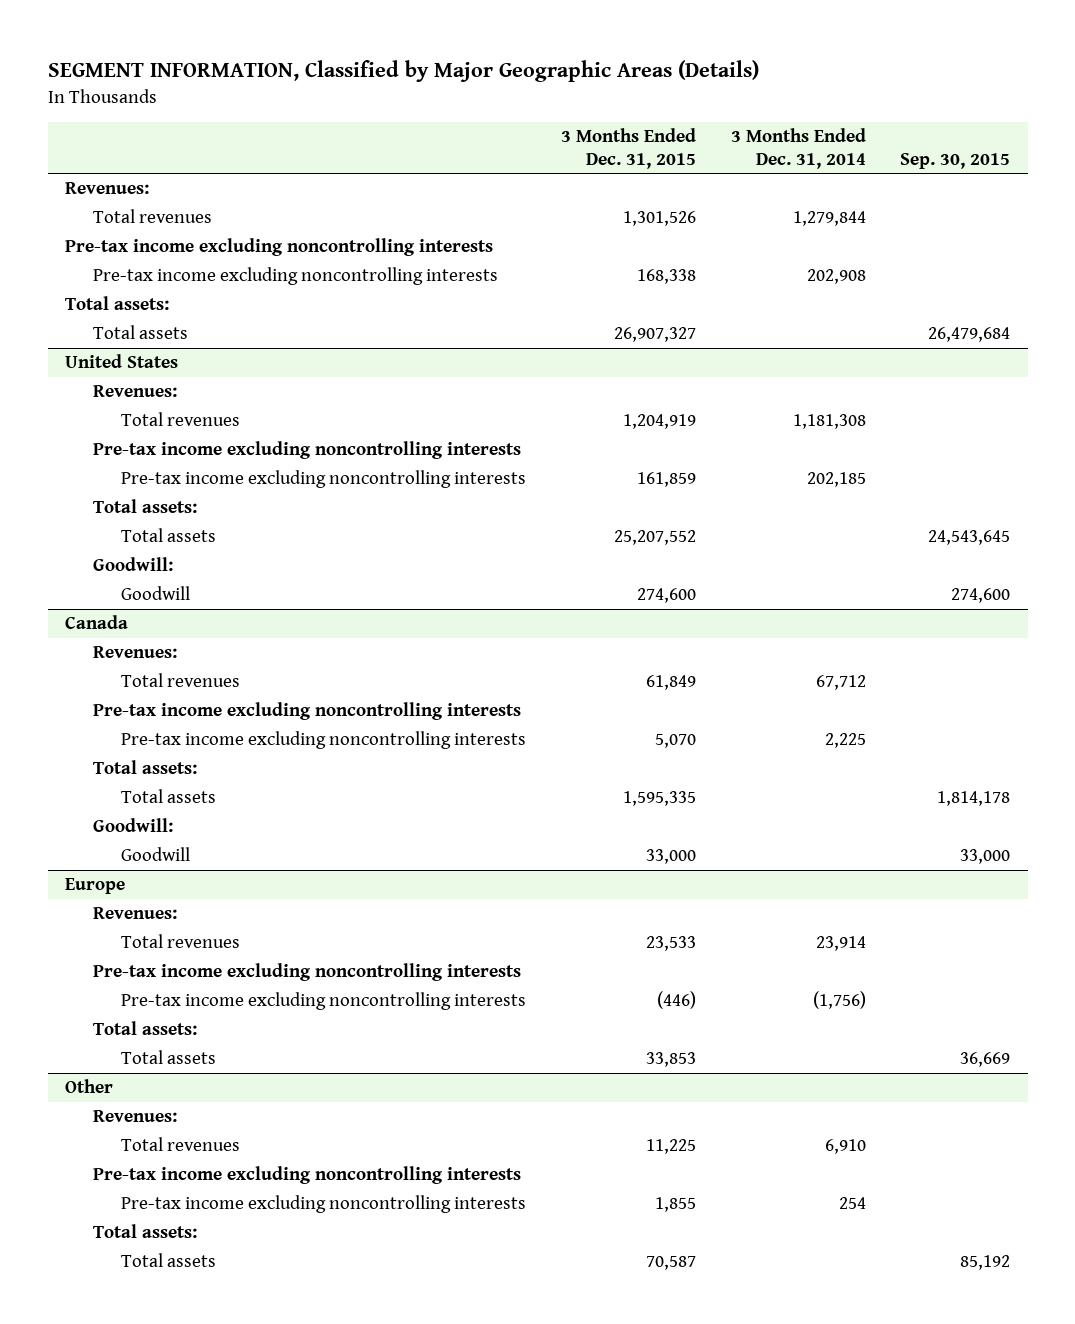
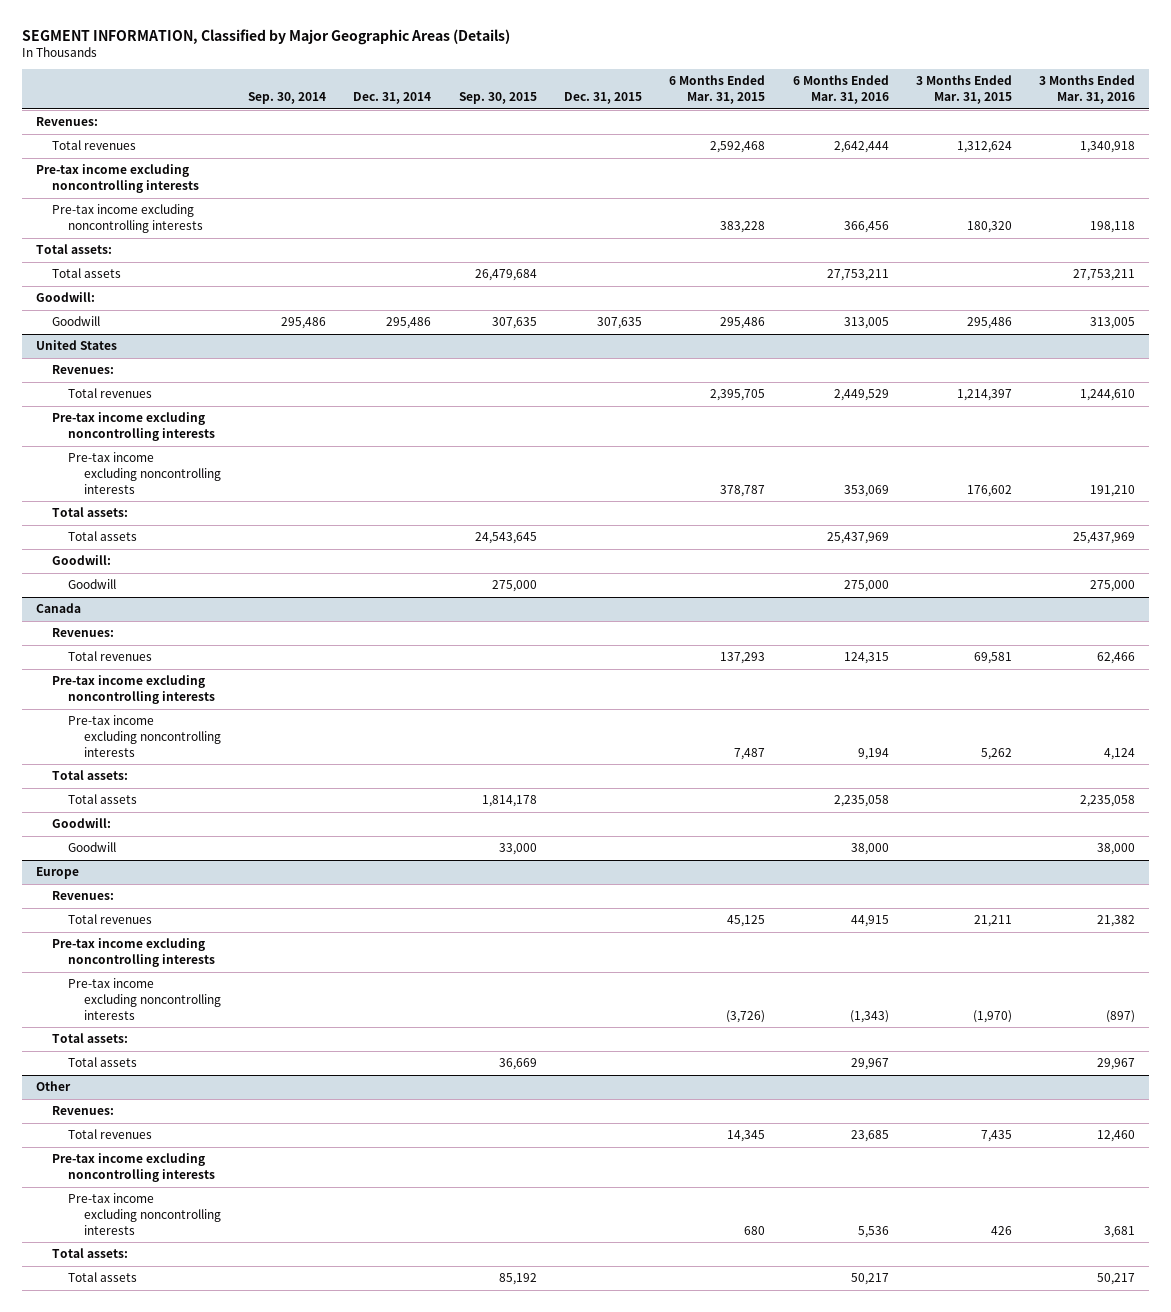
[560,128,696,169] 3 Months Ended Dec. 31, 2015 -> none
[730,128,866,169] 3 Months Ended Dec. 31, 2014 -> none
none -> [248,92,327,105] Sep. 30, 2014
none -> [353,92,432,105] Dec. 31, 2014
none -> [563,92,642,105] Dec. 31, 2015
none -> [669,75,766,105] 6 Months Ended Mar. 31, 2015
none -> [792,75,889,105] 6 Months Ended Mar. 31, 2016
none -> [915,75,1012,105] 3 Months Ended Mar. 31, 2015
none -> [1039,75,1136,105] 3 Months Ended Mar. 31, 2016
none -> [35,292,95,303] Goodwill:
none -> [51,316,100,327] Goodwill
[951,588,1011,604] 274,600 -> [491,580,537,593] 275,000

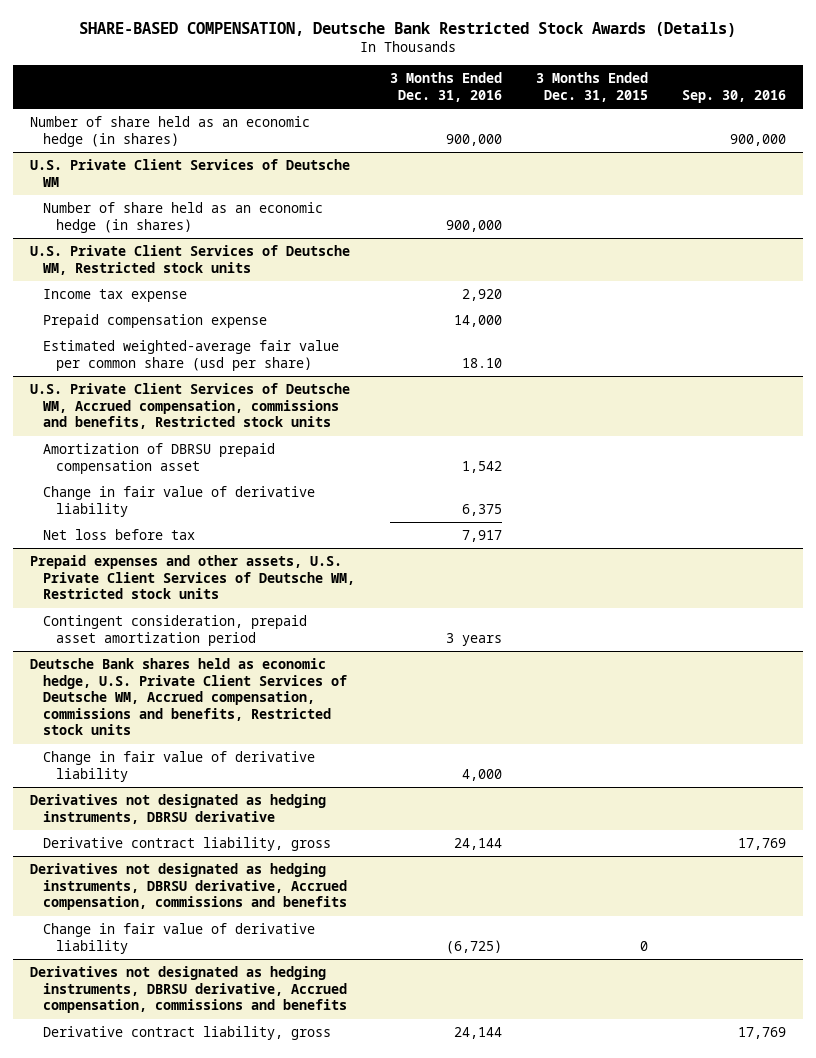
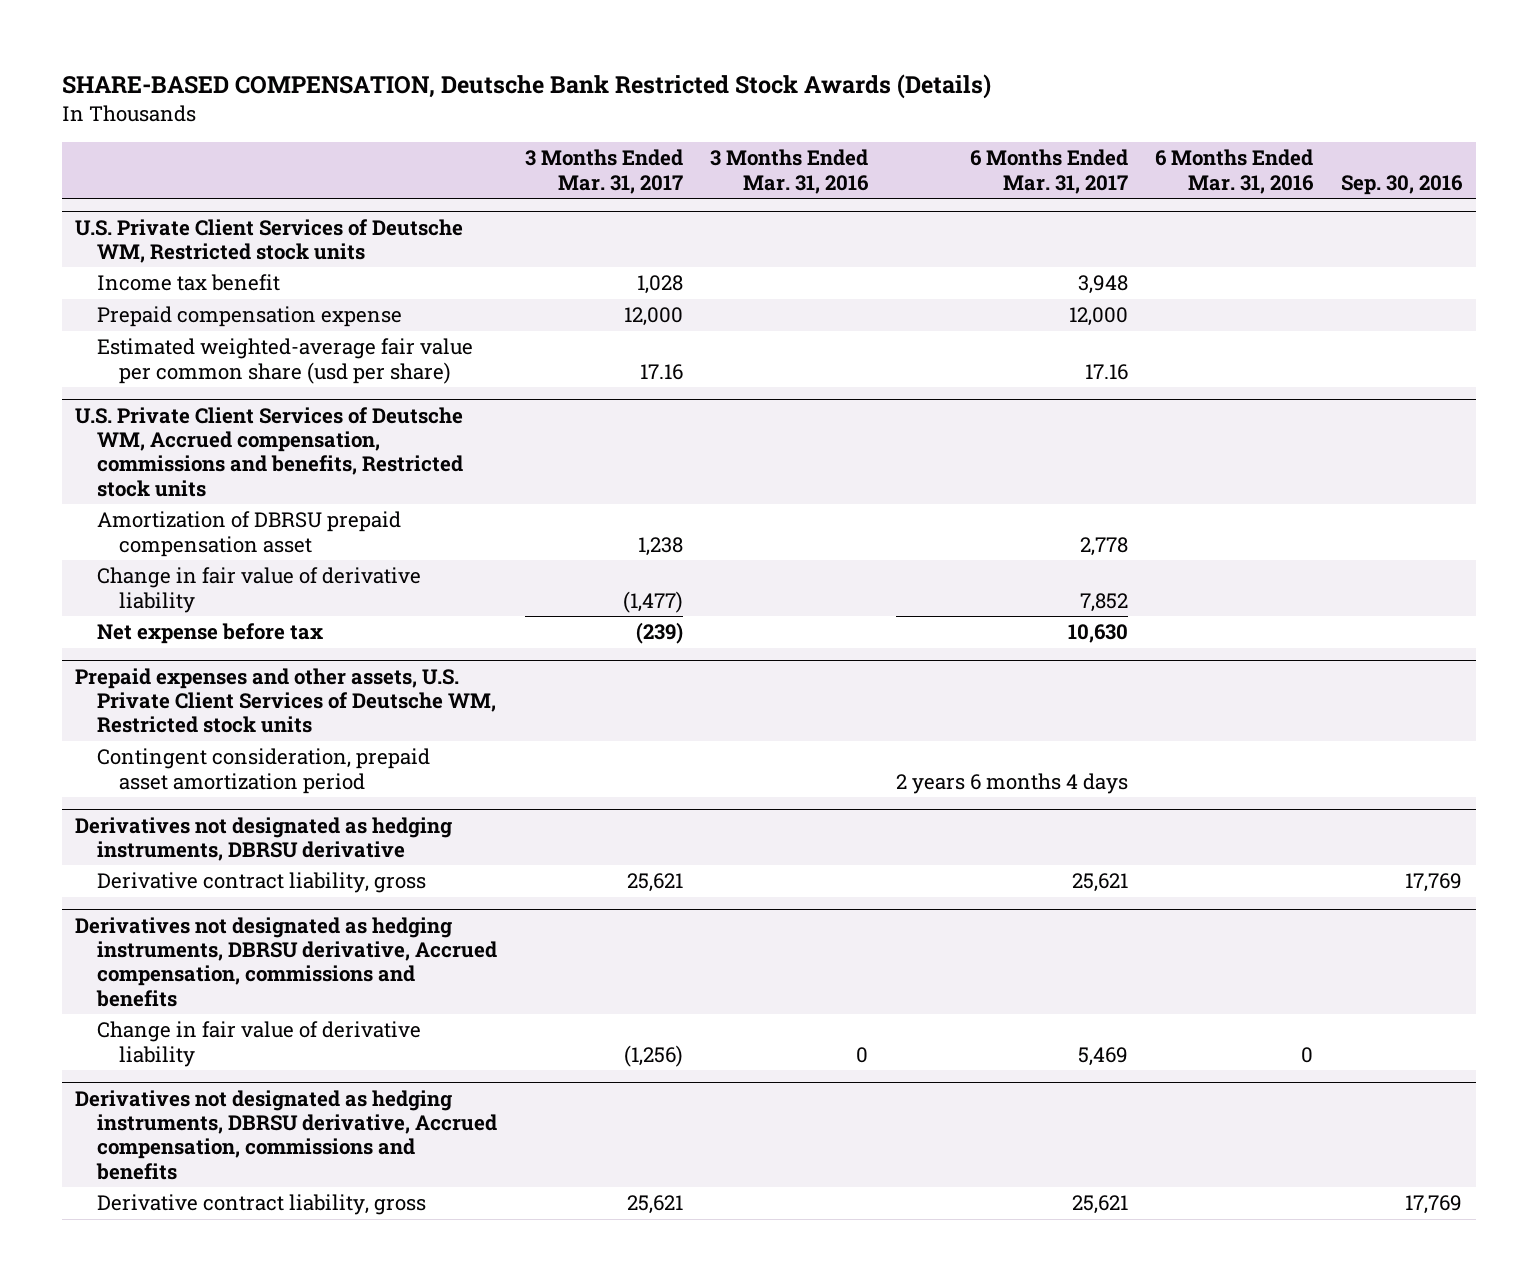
[389,72,502,102] 3 Months Ended Dec. 31, 2016 -> none
[535,72,648,102] 3 Months Ended Dec. 31, 2015 -> none
none -> [524,149,683,194] 3 Months Ended Mar. 31, 2017
none -> [710,149,870,194] 3 Months Ended Mar. 31, 2016
none -> [969,149,1128,194] 6 Months Ended Mar. 31, 2017
none -> [1155,149,1315,194] 6 Months Ended Mar. 31, 2016
[30,116,311,147] Number of share held as an economic hedge (in shares) -> none
[30,159,351,187] U.S. Private Client Services of Deutsche WM -> none
[43,202,324,233] Number of share held as an economic hedge (in shares) -> none
[43,289,188,303] Income tax expense -> [97,274,281,292] Income tax benefit
[43,529,196,541] Net loss before tax -> [97,623,324,645] Net expense before tax
[30,658,348,736] Deutsche Bank shares held as economic hedge, U.S. Private Client Services of Deutsche WM, Accrued compensation, commissions and benefits, Restricted stock units -> none
[43,751,316,782] Change in fair value of derivative liability -> none

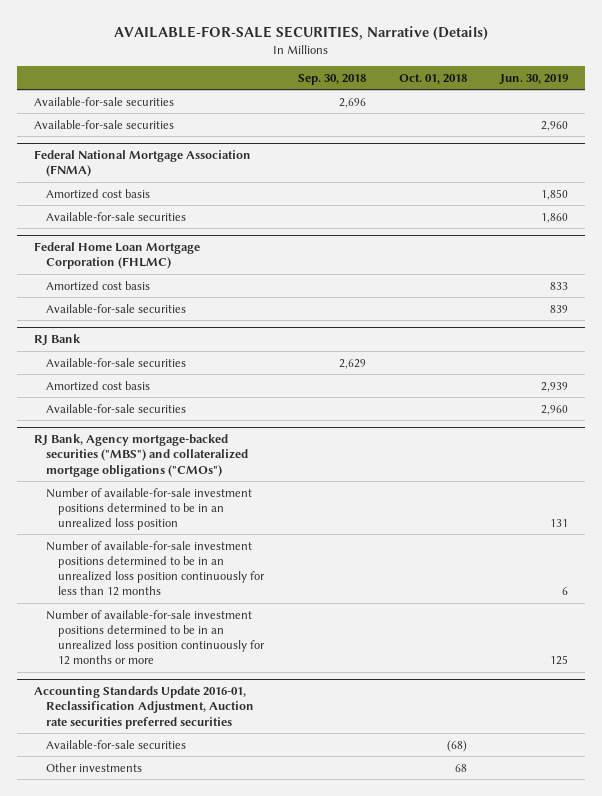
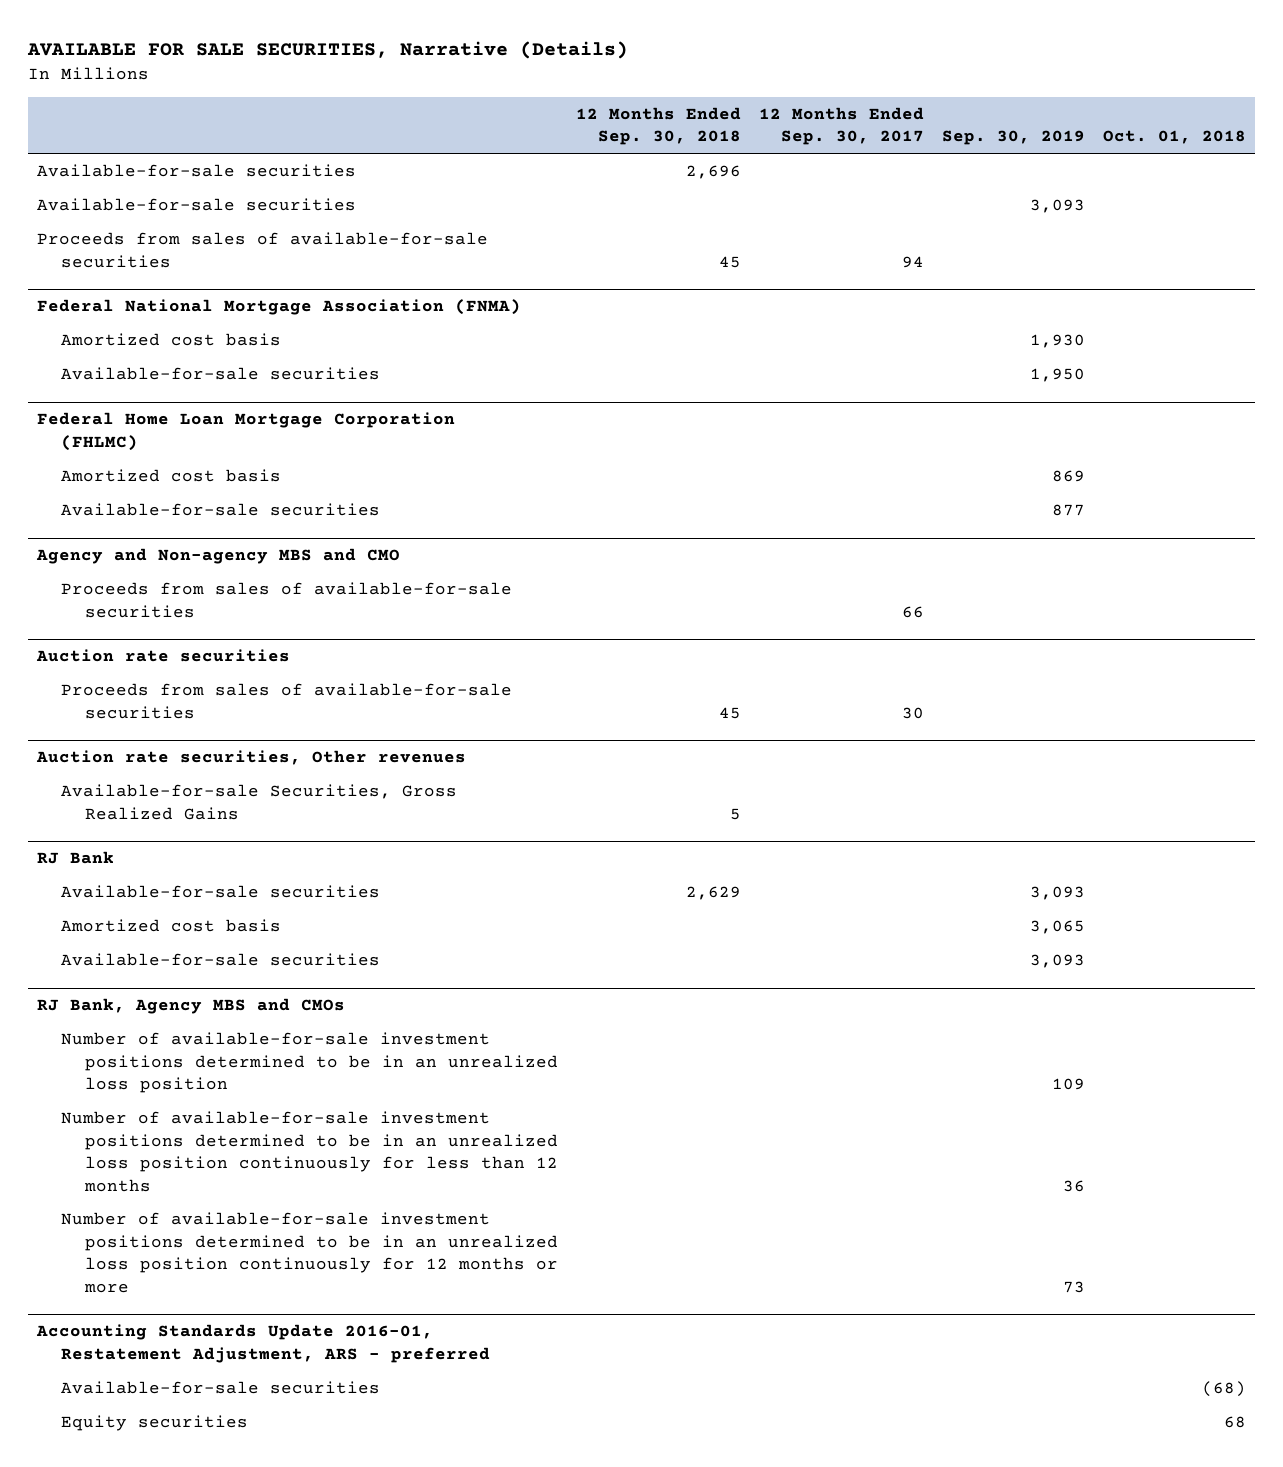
[113,25,488,40] AVAILABLE-FOR-SALE SECURITIES, Narrative (Details) -> [26,41,628,60] AVAILABLE FOR SALE SECURITIES, Narrative (Details)
[297,73,366,85] Sep. 30, 2018 -> none
[499,73,569,85] Jun. 30, 2019 -> none
none -> [575,106,741,146] 12 Months Ended Sep. 30, 2018
none -> [758,106,924,146] 12 Months Ended Sep. 30, 2017
none -> [942,130,1086,146] Sep. 30, 2019
none -> [37,232,489,268] Proceeds from sales of available-for-sale securities
none -> [36,548,401,565] Agency and Non-agency MBS and CMO
none -> [60,582,512,618] Proceeds from sales of available-for-sale securities
none -> [36,649,291,663] Auction rate securities
none -> [60,683,512,719] Proceeds from sales of available-for-sale securities
none -> [36,750,467,766] Auction rate securities, Other revenues
none -> [60,784,457,820] Available-for-sale Securities, Gross Realized Gains
[33,434,248,477] RJ Bank, Agency mortgage-backed securities ("MBS") and collateralized mortgage obligations ("CMOs") -> [37,998,346,1015] RJ Bank, Agency MBS and CMOs
[33,686,254,729] Accounting Standards Update 2016-01, Reclassification Adjustment, Auction rate securities preferred securities -> [36,1324,490,1363] Accounting Standards Update 2016-01, Restatement Adjustment, ARS - preferred
[45,762,142,772] Other investments -> [60,1415,248,1432] Equity securities

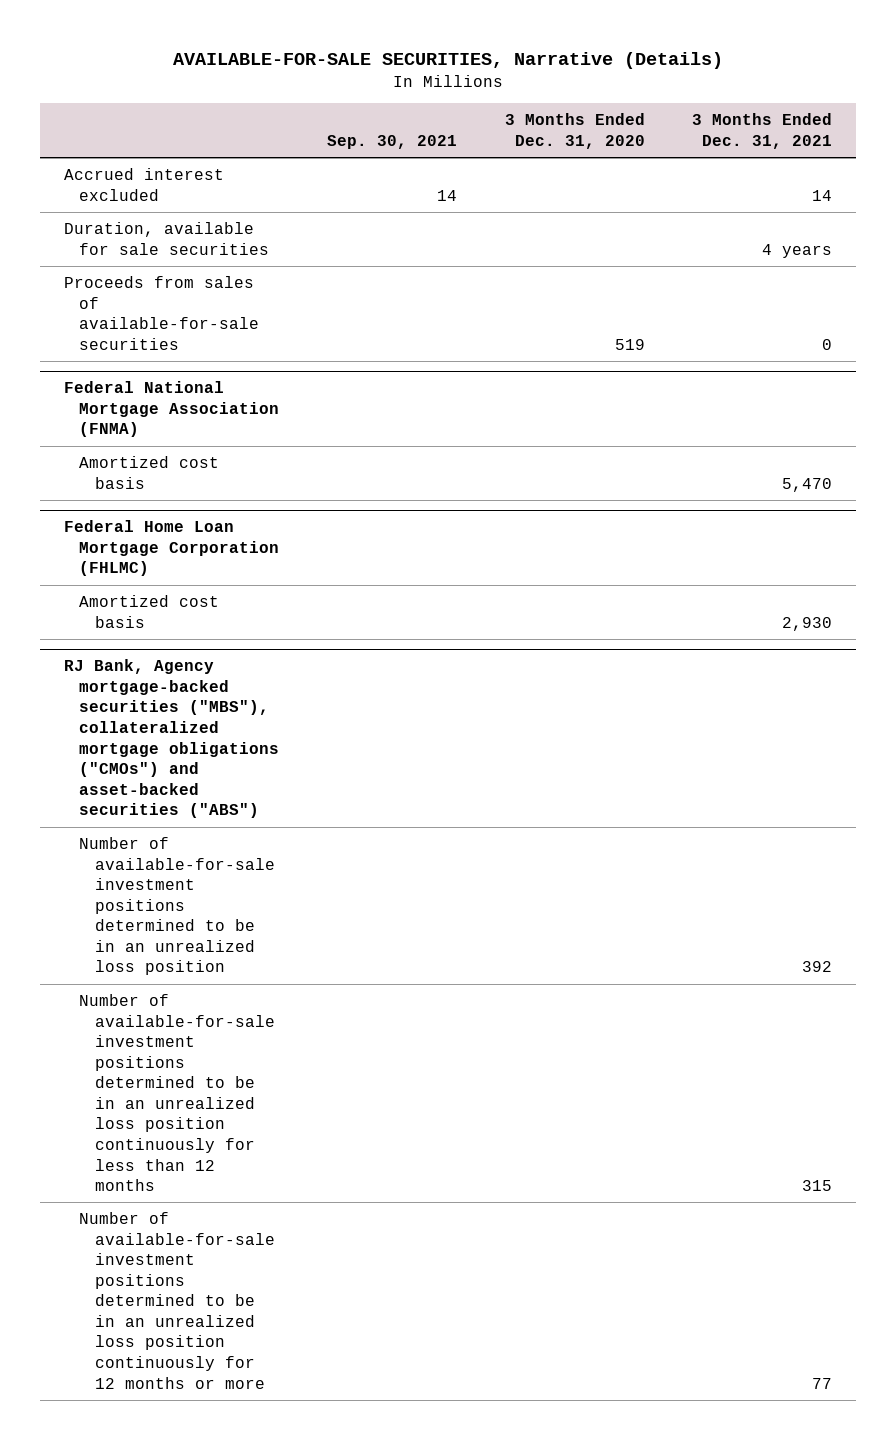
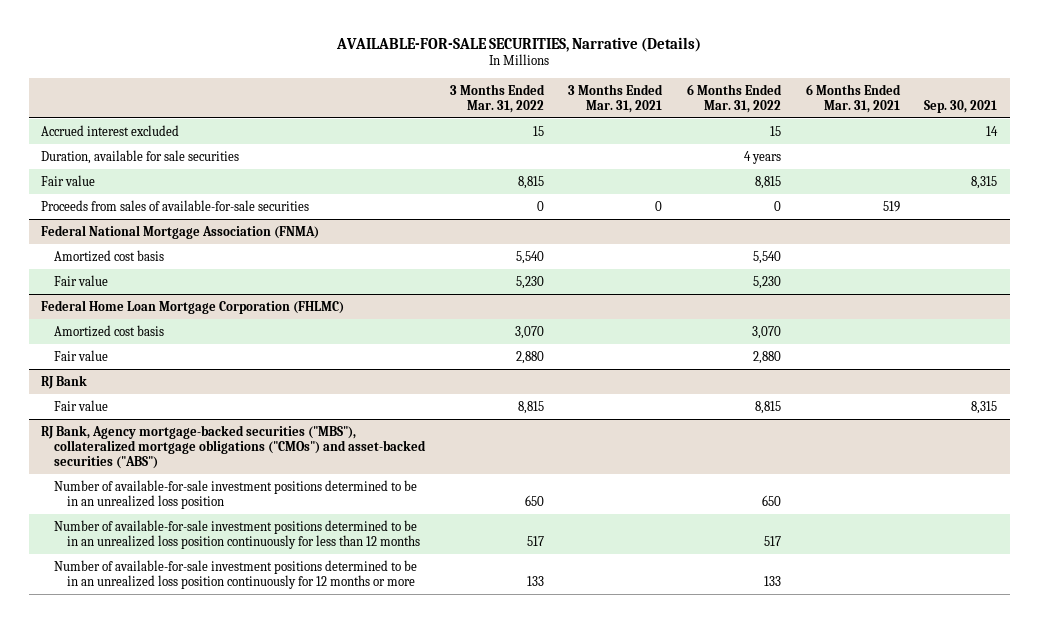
[504,113,645,149] 3 Months Ended Dec. 31, 2020 -> none
[692,113,833,149] 3 Months Ended Dec. 31, 2021 -> none
none -> [449,83,545,113] 3 Months Ended Mar. 31, 2022
none -> [568,83,664,113] 3 Months Ended Mar. 31, 2021
none -> [687,83,783,113] 6 Months Ended Mar. 31, 2022
none -> [805,83,901,113] 6 Months Ended Mar. 31, 2021
none -> [41,174,96,186] Fair value
none -> [54,274,109,286] Fair value
none -> [54,349,109,361] Fair value
none -> [41,374,88,389] RJ Bank
none -> [54,399,109,411] Fair value

